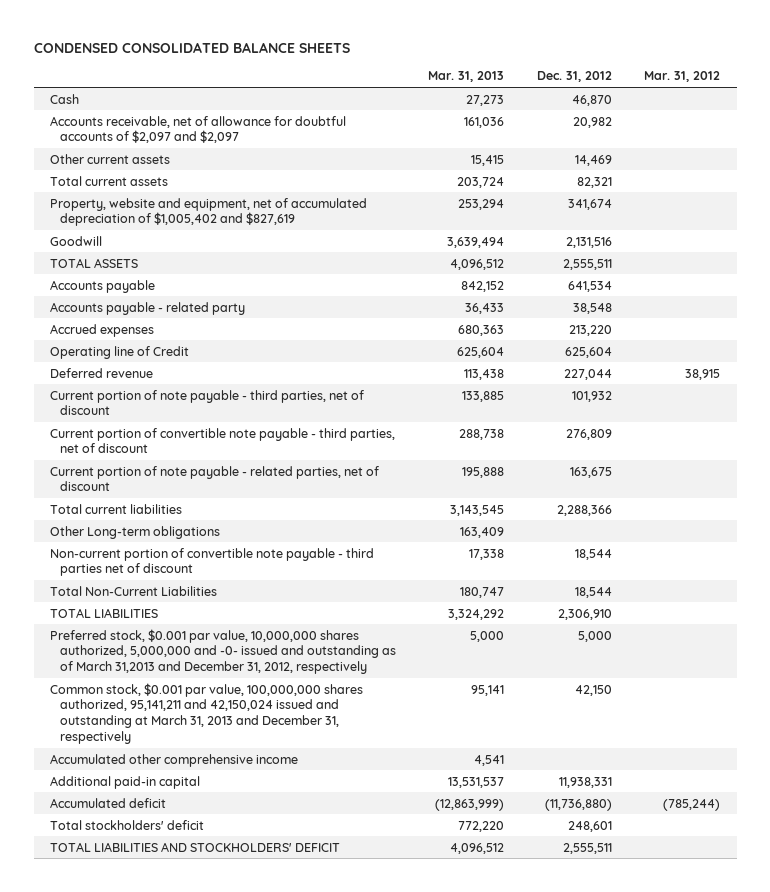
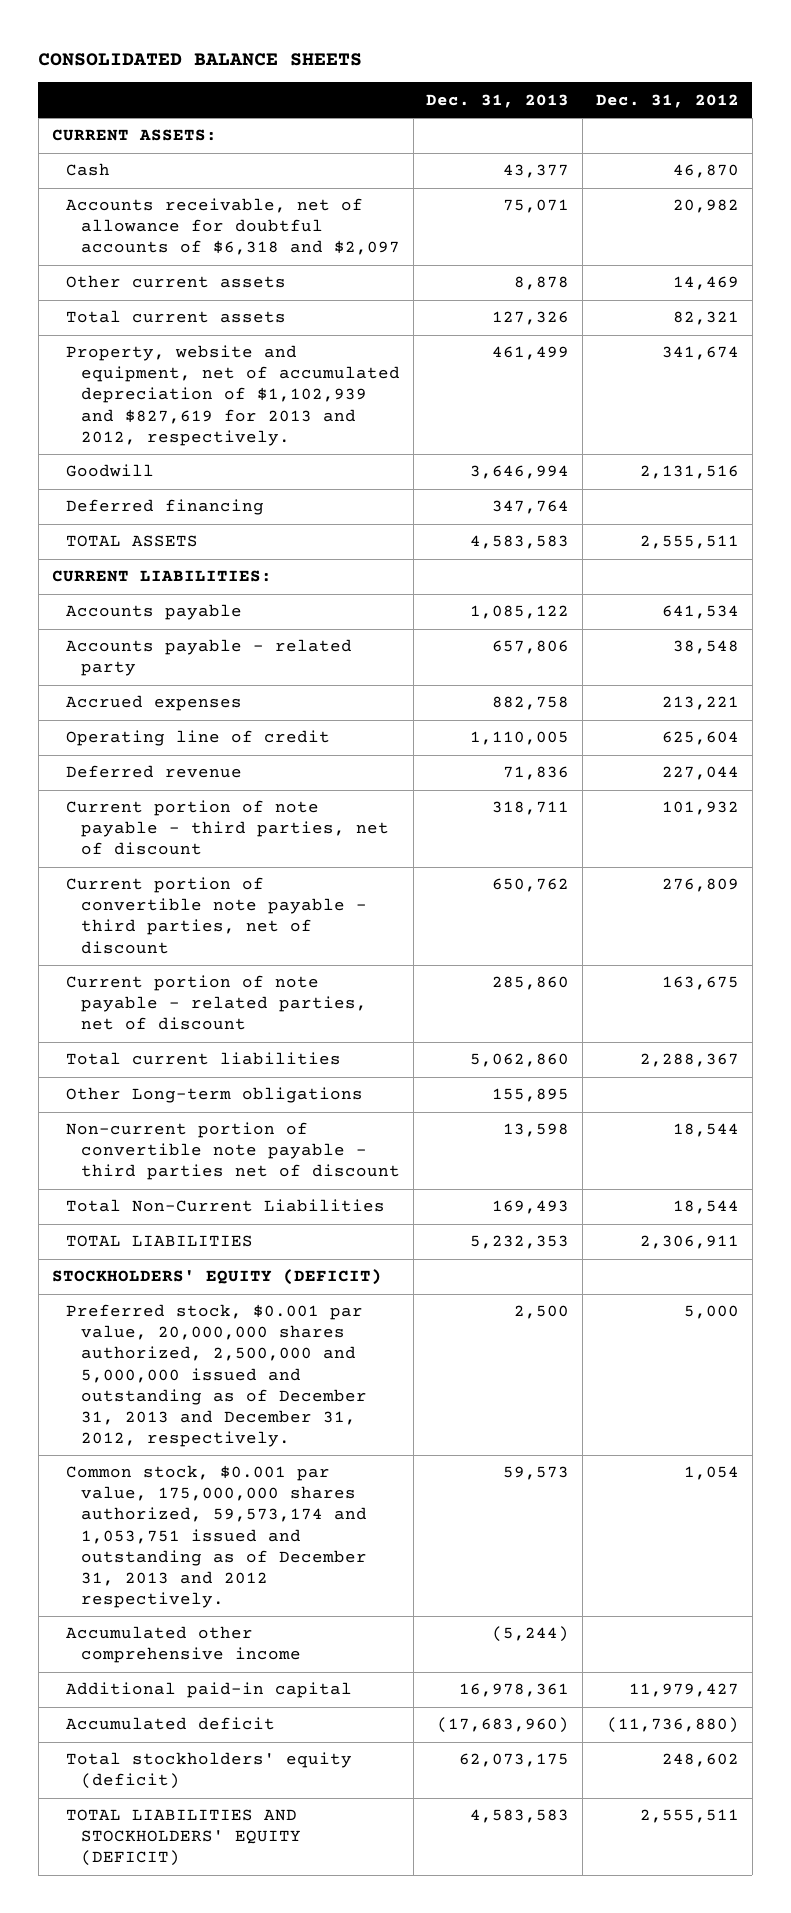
[33,41,350,53] CONDENSED CONSOLIDATED BALANCE SHEETS -> [38,53,363,67] CONSOLIDATED BALANCE SHEETS
[428,71,505,83] Mar. 31, 2013 -> none
[644,71,721,83] Mar. 31, 2012 -> none
none -> [426,93,570,108] Dec. 31, 2013
none -> [51,129,217,142] CURRENT ASSETS:
[49,115,346,144] Accounts receivable, net of allowance for doubtful accounts of $2,097 and $2,097 -> [66,198,400,256] Accounts receivable, net of allowance for doubtful accounts of $6,318 and $2,097
[49,197,367,227] Property, website and equipment, net of accumulated depreciation of $1,005,402 and $827,619 -> [66,345,400,446] Property, website and equipment, net of accumulated depreciation of $1,102,939 and $827,619 for 2013 and 2012, respectively.
none -> [66,499,265,516] Deferred financing
none -> [51,570,272,583] CURRENT LIABILITIES:
[568,324,612,336] 213,220 -> [662,696,740,711] 213,221
[49,345,189,359] Operating line of Credit -> [66,730,331,747] Operating line of credit
[556,504,612,516] 2,288,366 -> [640,1053,740,1068] 2,288,367
[557,608,612,620] 2,306,910 -> [640,1235,740,1250] 2,306,911
none -> [51,1269,382,1286] STOCKHOLDERS' EQUITY (DEFICIT)
[49,628,396,675] Preferred stock, $0.001 par value, 10,000,000 shares authorized, 5,000,000 and -0- issued and outstanding as of March 31,2013 and December 31, 2012, respectively -> [66,1304,367,1447] Preferred stock, $0.001 par value, 20,000,000 shares authorized, 2,500,000 and 5,000,000 issued and outstanding as of December 31, 2013 and December 31, 2012, respectively.
[49,682,363,744] Common stock, $0.001 par value, 100,000,000 shares authorized, 95,141,211 and 42,150,024 issued and outstanding at March 31, 2013 and December 31, respectively -> [66,1465,367,1608] Common stock, $0.001 par value, 175,000,000 shares authorized, 59,573,174 and 1,053,751 issued and outstanding as of December 31, 2013 and 2012 respectively.
[574,684,612,696] 42,150 -> [684,1466,740,1481] 1,054
[558,776,612,788] 11,938,331 -> [629,1683,740,1698] 11,979,427
[49,819,204,830] Total stockholders' deficit -> [66,1752,353,1790] Total stockholders' equity (deficit)
[567,820,612,832] 248,601 -> [662,1753,740,1768] 248,602
[49,841,340,852] TOTAL LIABILITIES AND STOCKHOLDERS' DEFICIT -> [66,1809,301,1867] TOTAL LIABILITIES AND STOCKHOLDERS' EQUITY (DEFICIT)

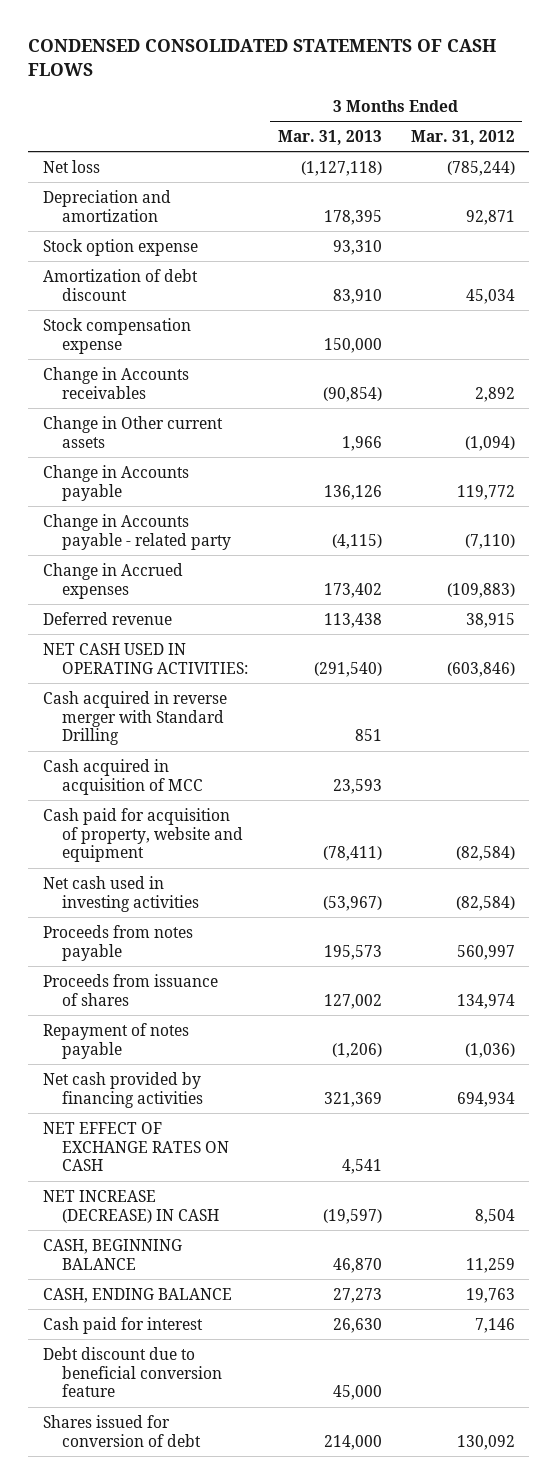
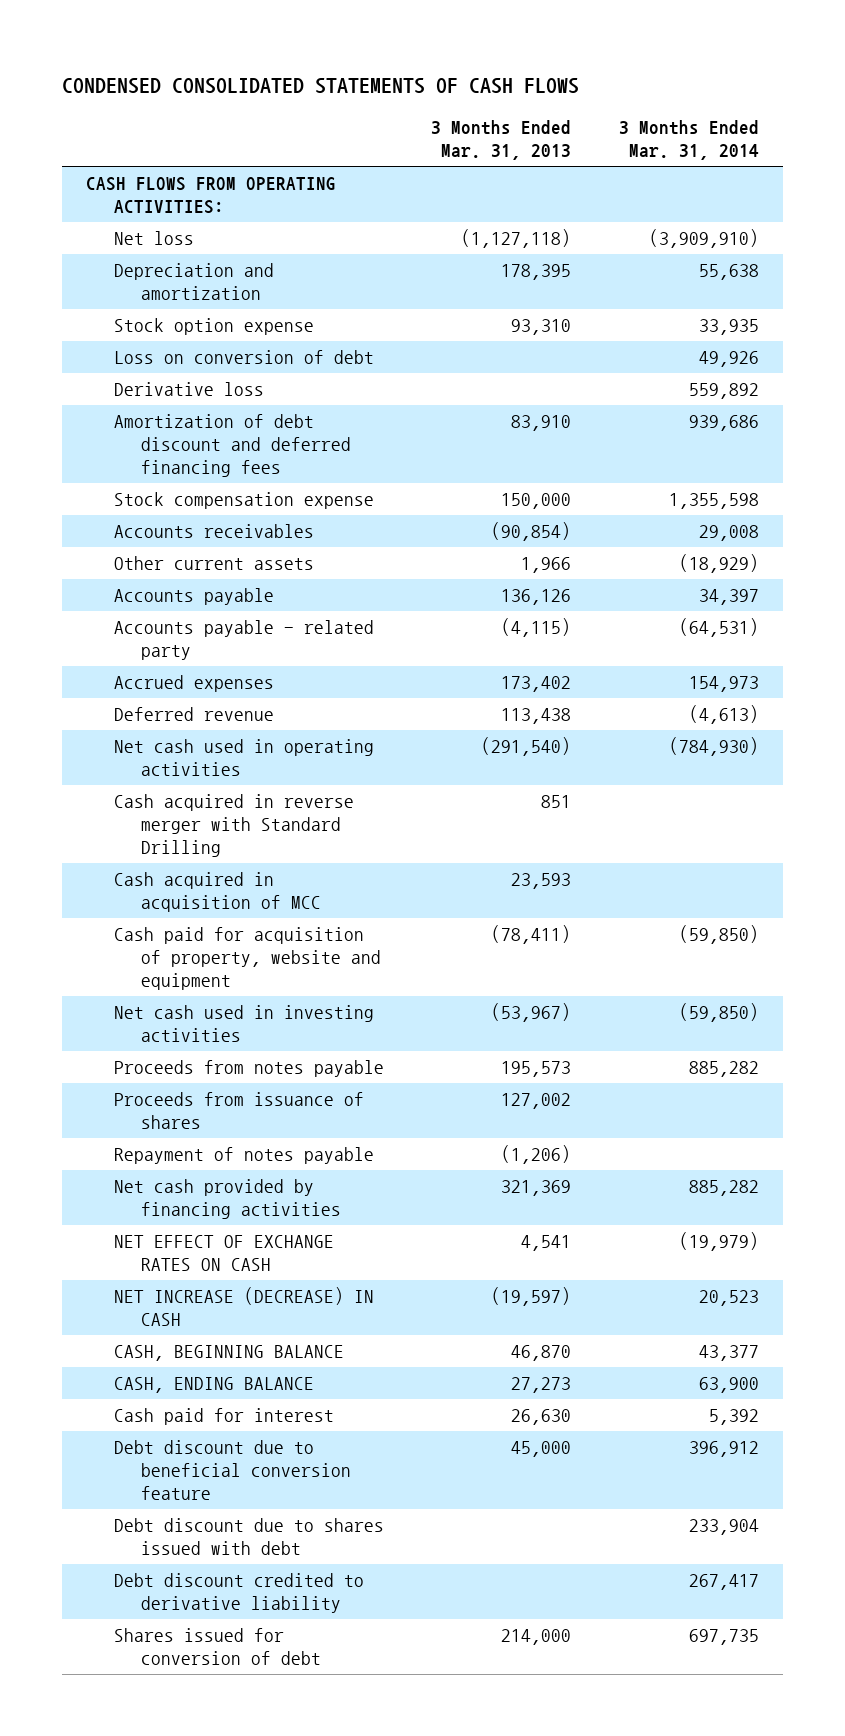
[410,129,515,145] Mar. 31, 2012 -> none
none -> [619,120,760,161] 3 Months Ended Mar. 31, 2014
none -> [86,177,337,215] CASH FLOWS FROM OPERATING ACTIVITIES:
none -> [113,350,374,365] Loss on conversion of debt
none -> [113,382,264,397] Derivative loss
[42,268,198,301] Amortization of debt discount -> [113,414,352,478] Amortization of debt discount and deferred financing fees
[42,366,189,399] Change in Accounts receivables -> [113,524,314,539] Accounts receivables
[42,415,223,448] Change in Other current assets -> [113,556,314,571] Other current assets
[42,464,189,501] Change in Accounts payable -> [113,588,274,606] Accounts payable
[42,513,232,550] Change in Accounts payable - related party -> [113,620,374,661] Accounts payable - related party
[42,562,183,599] Change in Accrued expenses -> [113,675,274,693] Accrued expenses
[42,642,249,674] NET CASH USED IN OPERATING ACTIVITIES: -> [113,739,374,777] Net cash used in operating activities
none -> [113,1518,384,1556] Debt discount due to shares issued with debt
none -> [113,1573,364,1614] Debt discount credited to derivative liability

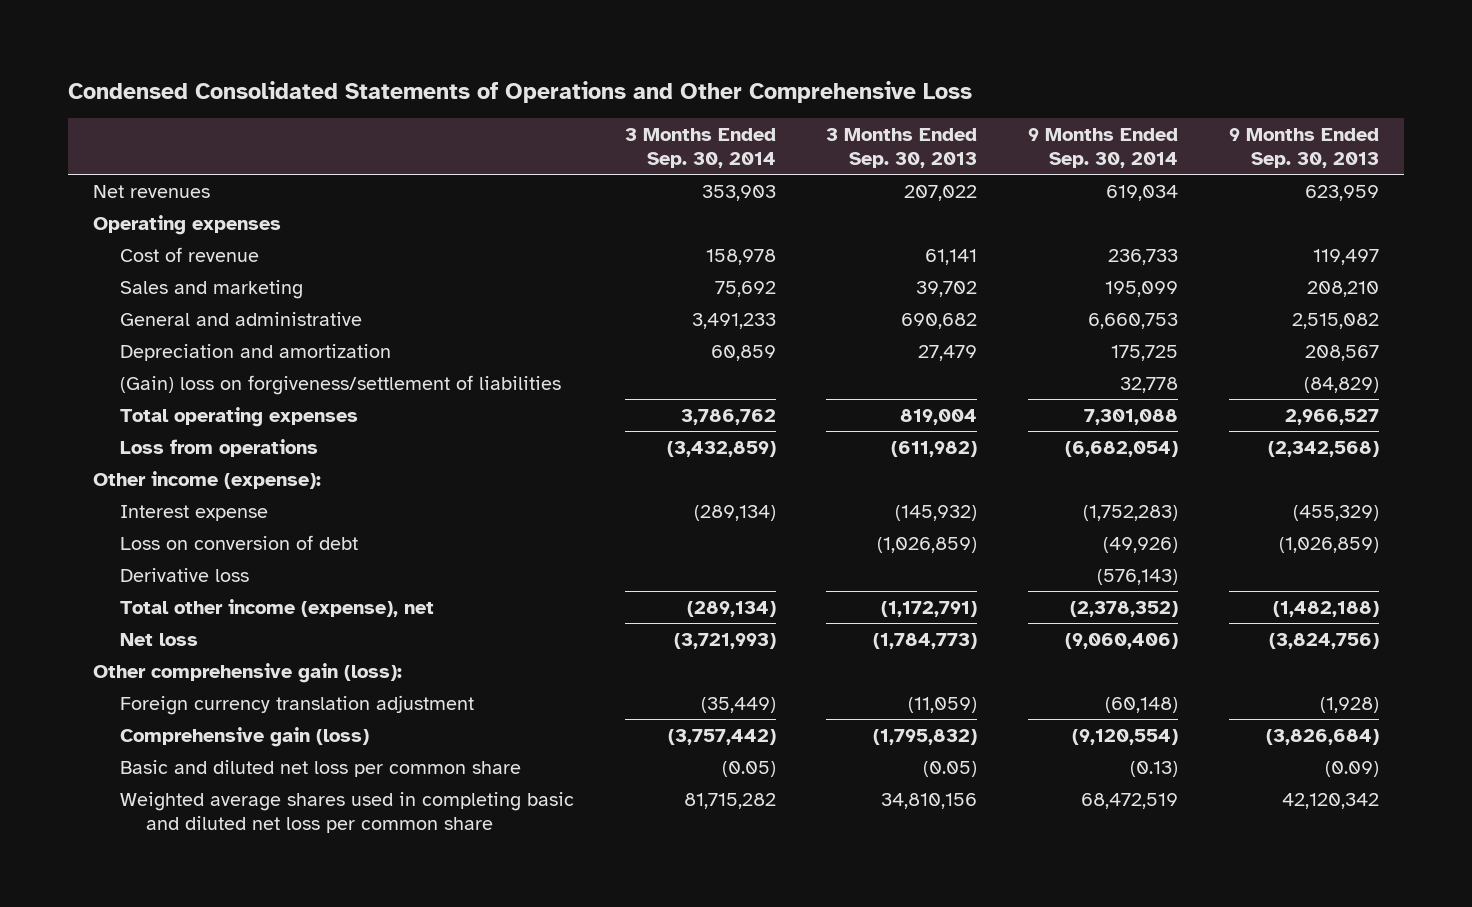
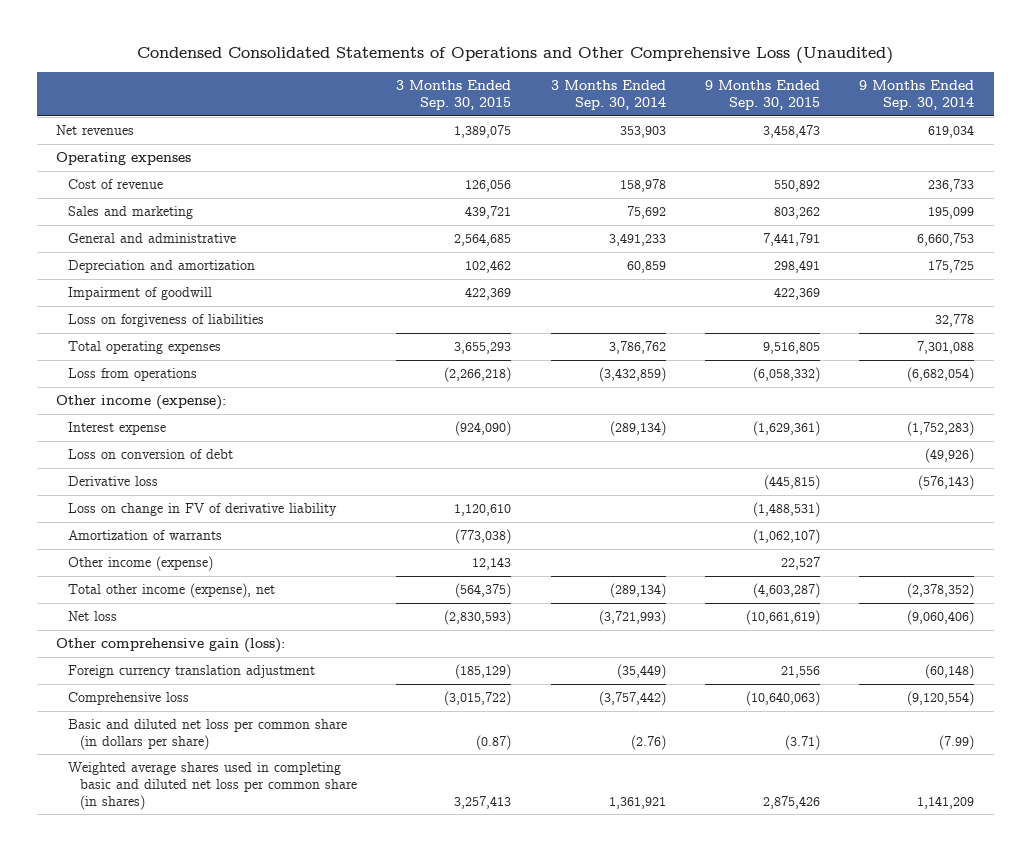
[67,80,972,103] Condensed Consolidated Statements of Operations and Other Comprehensive Loss -> [137,47,894,65] Condensed Consolidated Statements of Operations and Other Comprehensive Loss (Unaudited)
[826,128,978,169] 3 Months Ended Sep. 30, 2013 -> none
[1228,128,1379,169] 9 Months Ended Sep. 30, 2013 -> none
none -> [396,80,512,111] 3 Months Ended Sep. 30, 2015
none -> [704,80,820,111] 9 Months Ended Sep. 30, 2015
none -> [68,287,213,301] Impairment of goodwill
[119,374,561,395] (Gain) loss on forgiveness/settlement of liabilities -> [68,314,265,328] Loss on forgiveness of liabilities
none -> [68,503,338,517] Loss on change in FV of derivative liability
none -> [68,530,223,541] Amortization of warrants
none -> [68,556,214,572] Other income (expense)
[119,726,369,747] Comprehensive gain (loss) -> [68,692,190,706] Comprehensive loss
[119,759,521,777] Basic and diluted net loss per common share -> [68,719,348,750] Basic and diluted net loss per common share (in dollars per share)
[721,760,776,777] (0.05) -> [630,734,666,750] (2.76)
[1129,760,1178,777] (0.13) -> [939,734,975,750] (7.99)
[119,791,574,833] Weighted average shares used in completing basic and diluted net loss per common share -> [68,762,357,810] Weighted average shares used in completing basic and diluted net loss per common share (in shares)
[683,792,776,809] 81,715,282 -> [608,796,666,809] 1,361,921
[1080,792,1178,809] 68,472,519 -> [917,795,975,809] 1,141,209

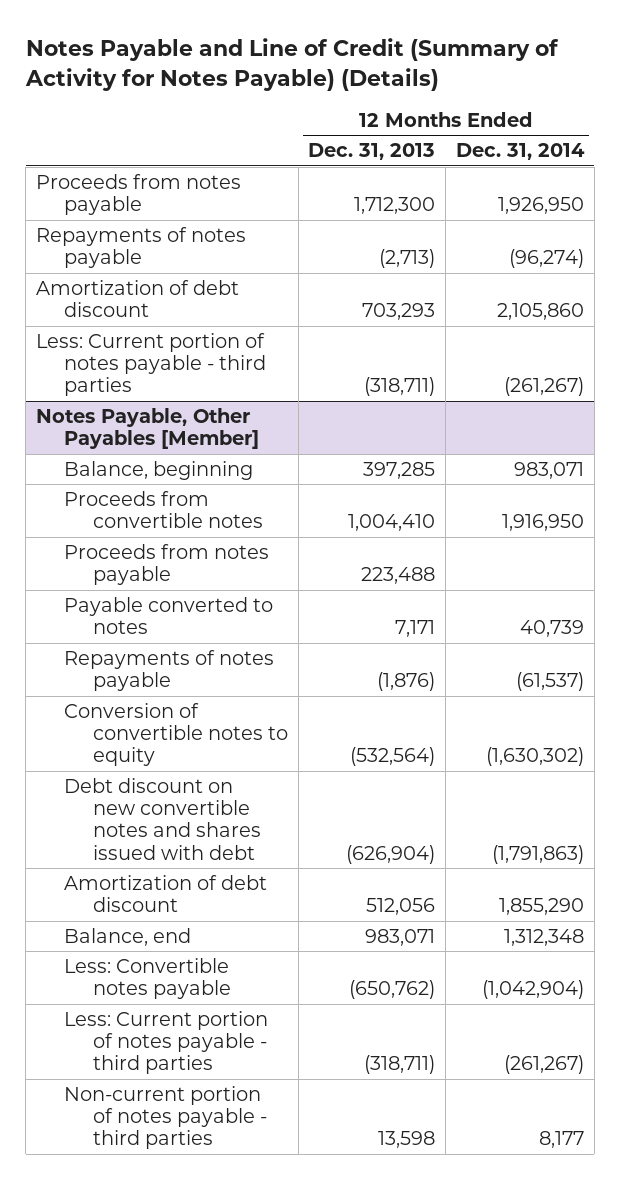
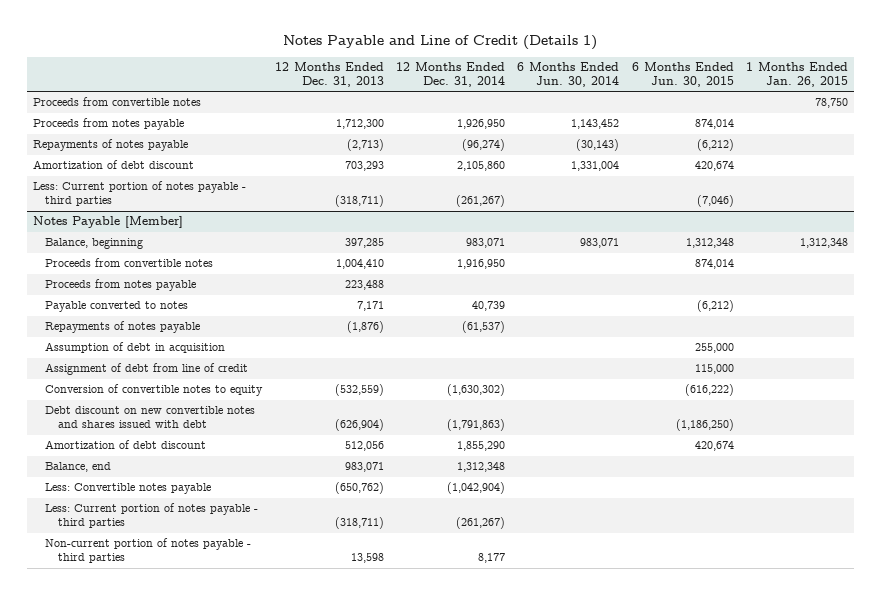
[24,37,559,91] Notes Payable and Line of Credit (Summary of Activity for Notes Payable) (Details) -> [283,35,598,51] Notes Payable and Line of Credit (Details 1)
none -> [517,62,620,88] 6 Months Ended Jun. 30, 2014
none -> [631,62,734,88] 6 Months Ended Jun. 30, 2015
none -> [745,62,848,88] 1 Months Ended Jan. 26, 2015
none -> [32,97,201,107] Proceeds from convertible notes
[36,407,260,450] Notes Payable, Other Payables [Member] -> [32,216,183,229] Notes Payable [Member]
none -> [45,342,226,354] Assumption of debt in acquisition
none -> [45,363,249,376] Assignment of debt from line of credit
[350,747,436,767] (532,564) -> [334,384,384,397] (532,559)

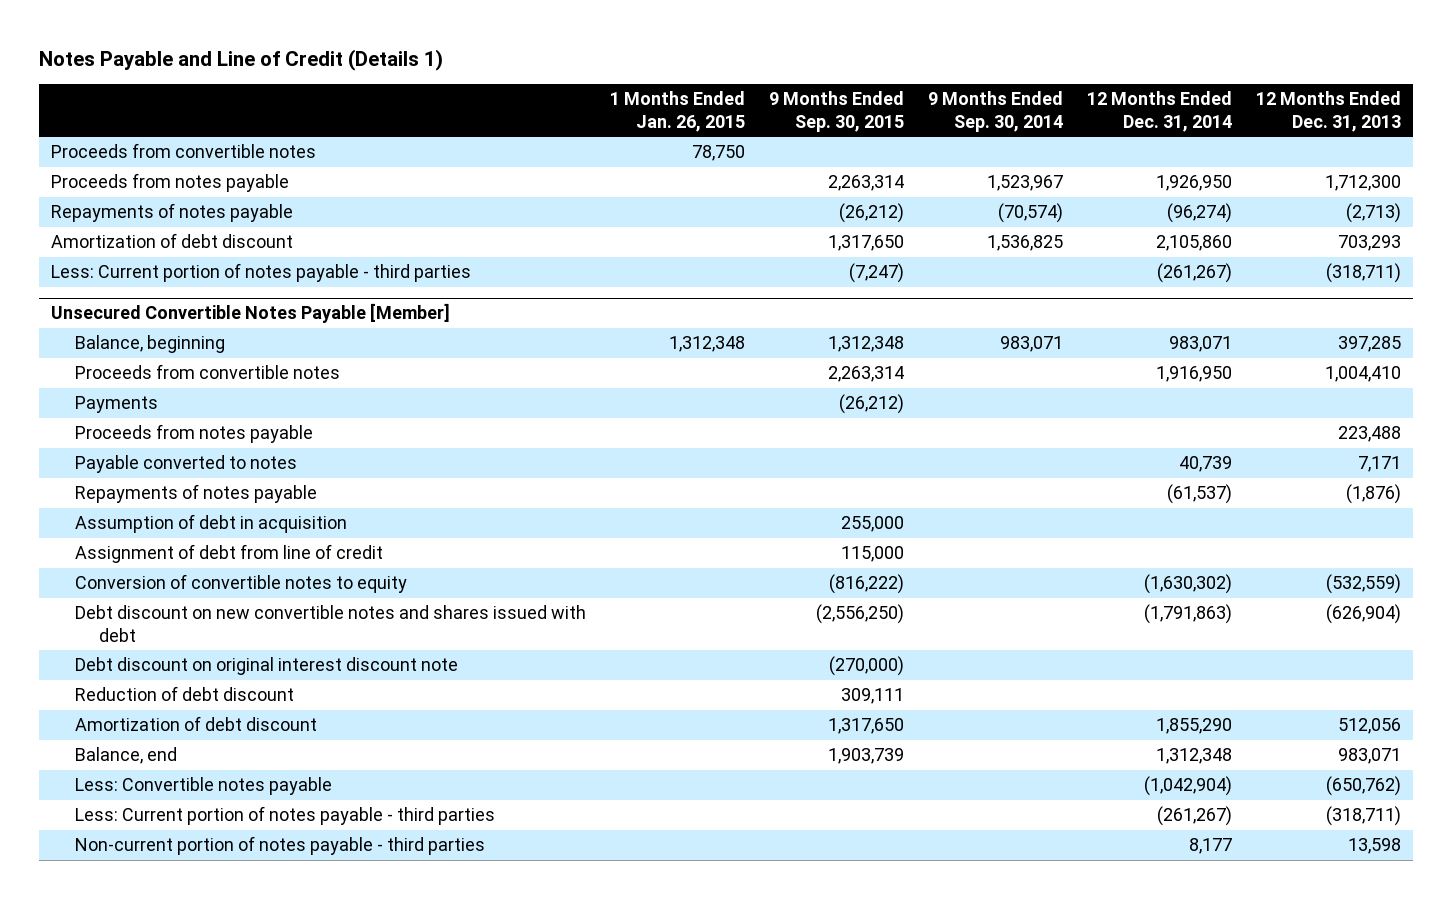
[517,62,620,88] 6 Months Ended Jun. 30, 2014 -> none
[631,62,734,88] 6 Months Ended Jun. 30, 2015 -> none
none -> [768,91,904,132] 9 Months Ended Sep. 30, 2015
none -> [927,91,1063,132] 9 Months Ended Sep. 30, 2014
[32,216,183,229] Notes Payable [Member] -> [50,303,450,324] Unsecured Convertible Notes Payable [Member]
none -> [74,396,158,414] Payments
none -> [74,657,458,676] Debt discount on original interest discount note
none -> [74,686,294,702] Reduction of debt discount

